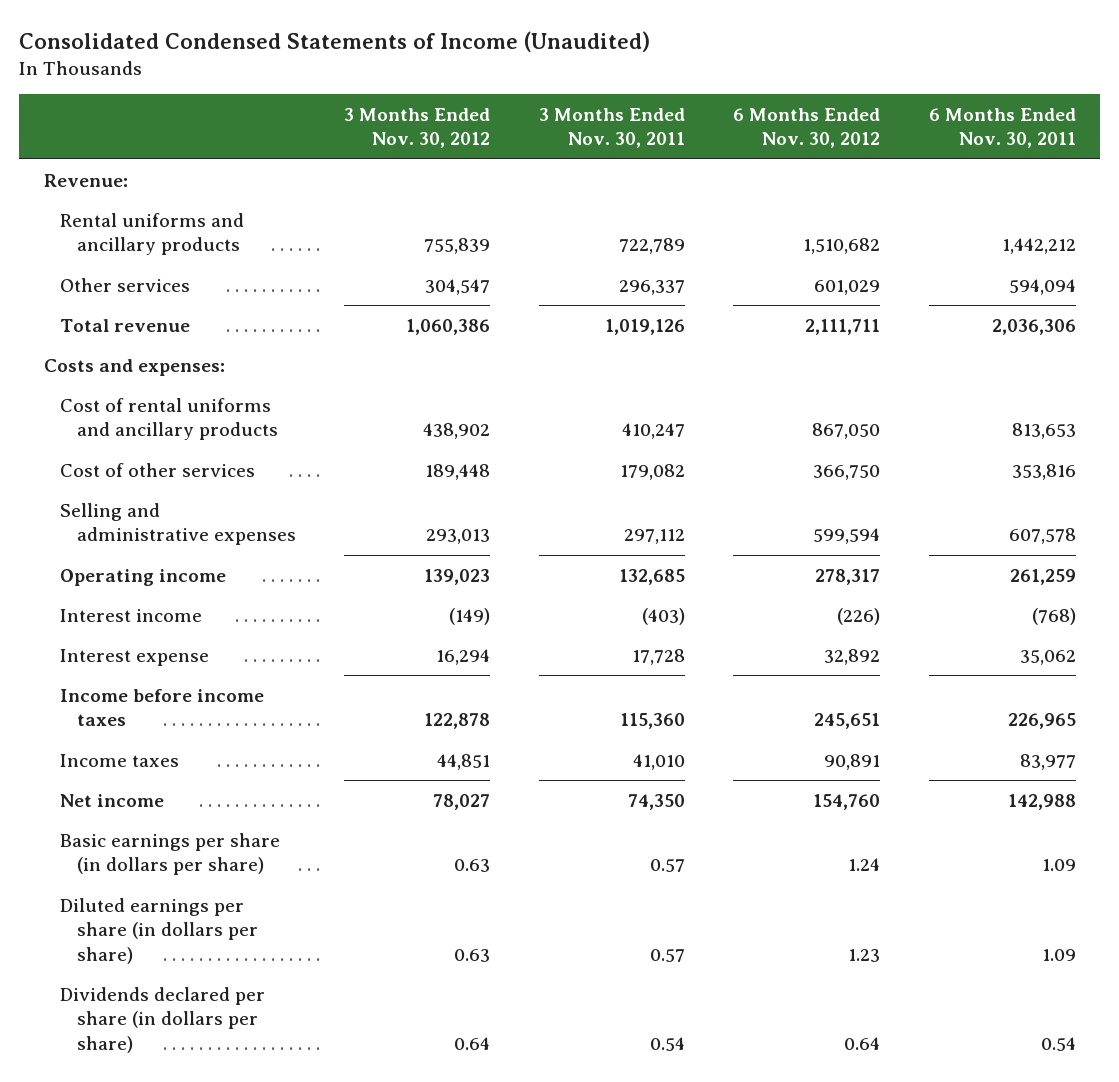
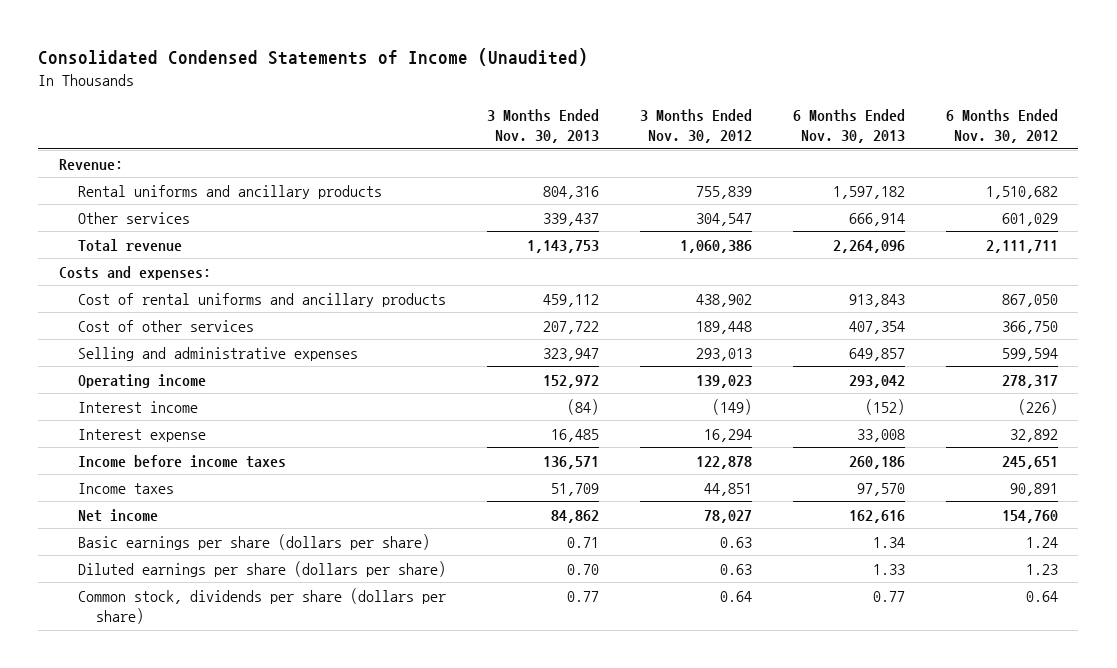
[538,107,685,149] 3 Months Ended Nov. 30, 2011 -> none
[928,107,1076,149] 6 Months Ended Nov. 30, 2011 -> none
none -> [486,108,599,144] 3 Months Ended Nov. 30, 2013
none -> [792,108,905,144] 6 Months Ended Nov. 30, 2013
[60,832,281,876] Basic earnings per share (in dollars per share) -> [77,533,430,550] Basic earnings per share (dollars per share)
[60,897,258,964] Diluted earnings per share (in dollars per share) -> [77,560,446,577] Diluted earnings per share (dollars per share)
[60,986,266,1053] Dividends declared per share (in dollars per share) -> [77,587,446,625] Common stock, dividends per share (dollars per share)

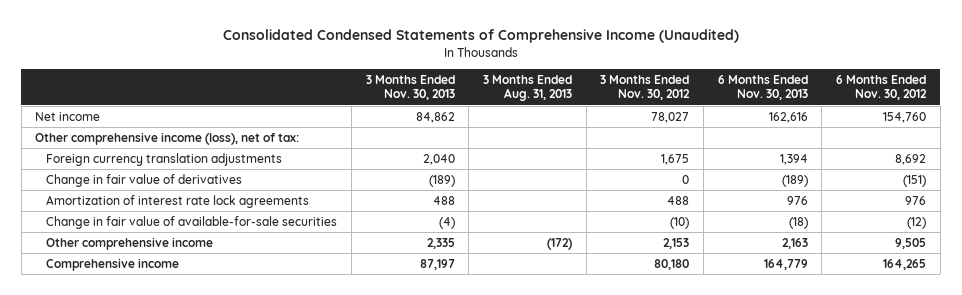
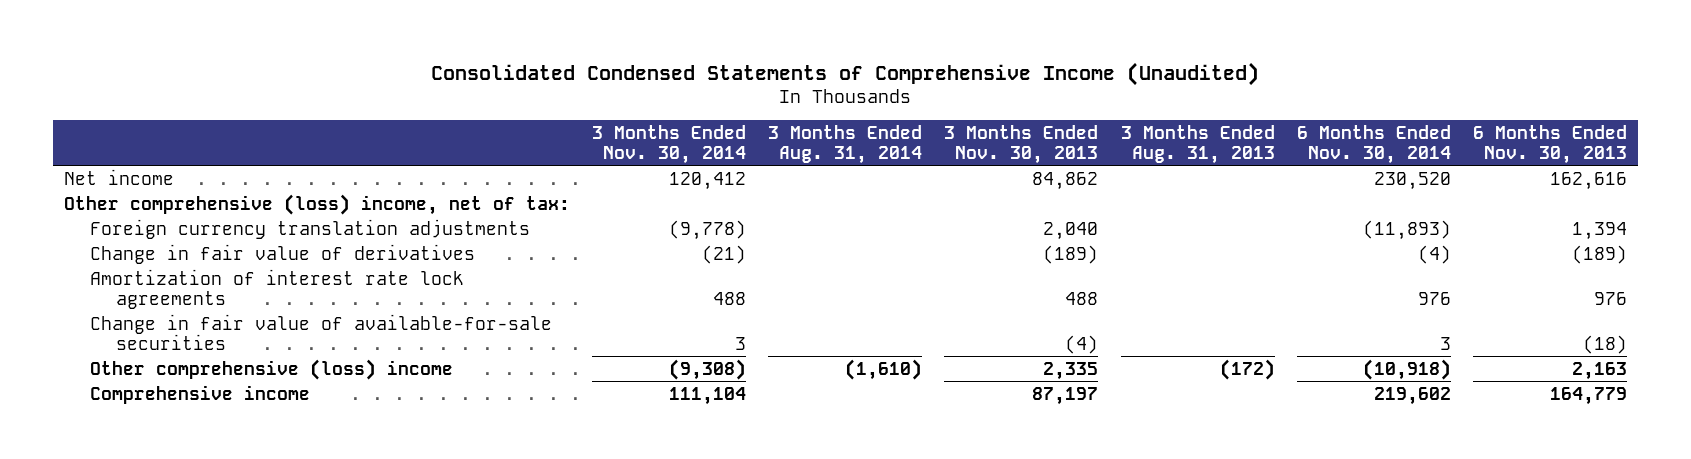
[600,74,691,101] 3 Months Ended Nov. 30, 2012 -> none
[836,74,928,101] 6 Months Ended Nov. 30, 2012 -> none
none -> [592,124,747,164] 3 Months Ended Nov. 30, 2014
none -> [768,124,923,164] 3 Months Ended Aug. 31, 2014
none -> [1296,124,1451,164] 6 Months Ended Nov. 30, 2014
[35,132,300,146] Other comprehensive income (loss), net of tax: -> [63,193,570,215] Other comprehensive (loss) income, net of tax:
[46,237,214,251] Other comprehensive income -> [90,358,454,380] Other comprehensive (loss) income

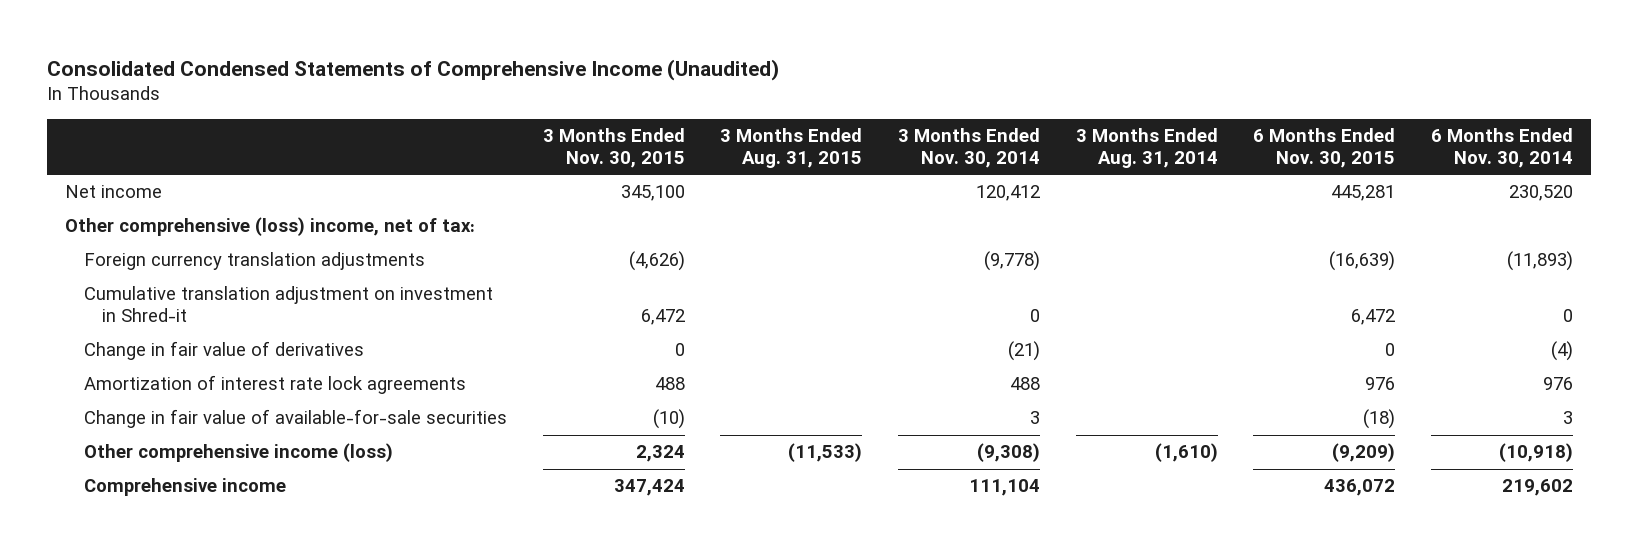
[944,124,1099,164] 3 Months Ended Nov. 30, 2013 -> none
[1120,124,1275,164] 3 Months Ended Aug. 31, 2013 -> none
[1472,124,1627,164] 6 Months Ended Nov. 30, 2013 -> none
none -> [542,128,685,168] 3 Months Ended Nov. 30, 2015
none -> [720,128,863,168] 3 Months Ended Aug. 31, 2015
none -> [1253,128,1396,168] 6 Months Ended Nov. 30, 2015
none -> [83,286,493,323] Cumulative translation adjustment on investment in Shred-it
[90,358,454,380] Other comprehensive (loss) income -> [83,443,393,463] Other comprehensive income (loss)

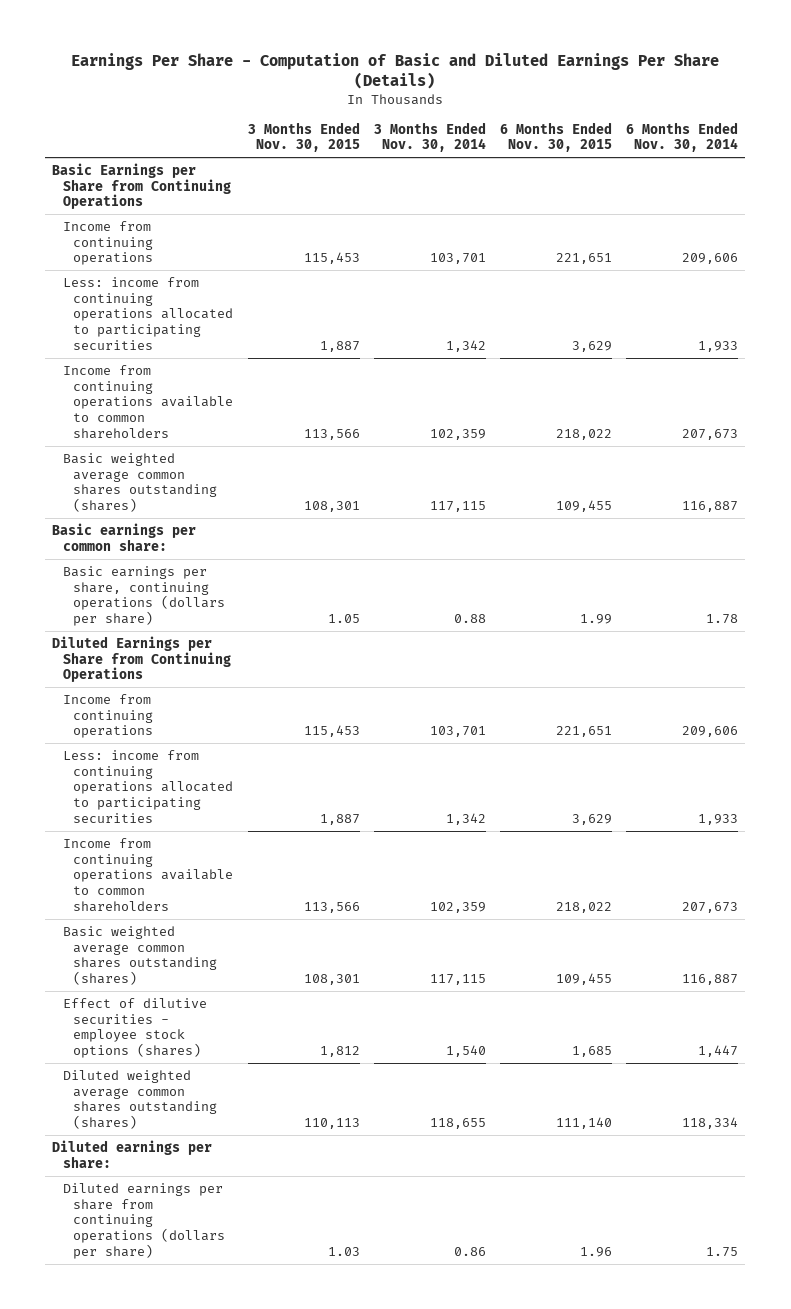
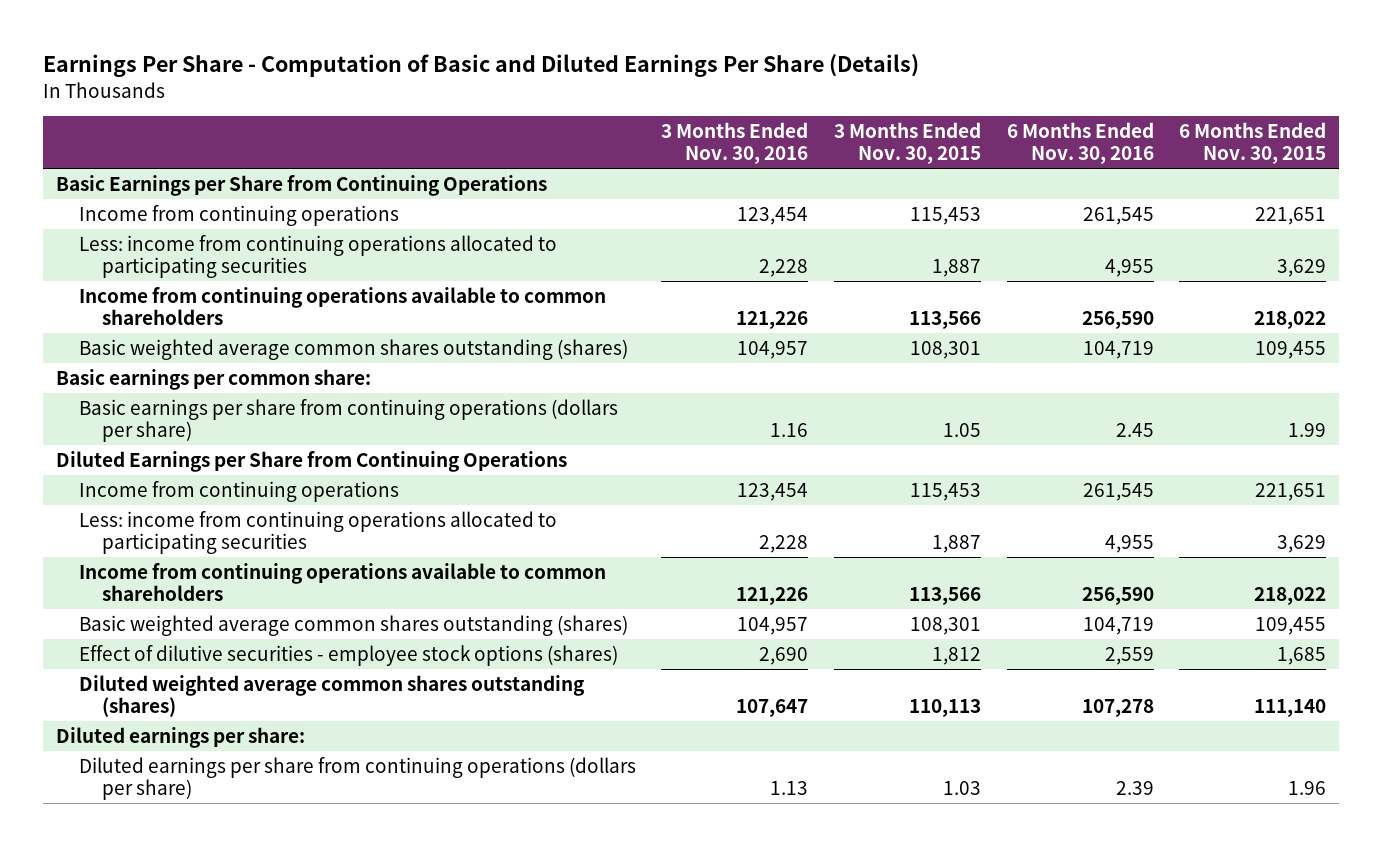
[373,121,486,153] 3 Months Ended Nov. 30, 2014 -> none
[626,121,739,153] 6 Months Ended Nov. 30, 2014 -> none
none -> [661,122,809,165] 3 Months Ended Nov. 30, 2016
none -> [1006,122,1154,165] 6 Months Ended Nov. 30, 2016
[62,566,226,627] Basic earnings per share, continuing operations (dollars per share) -> [78,398,618,442] Basic earnings per share from continuing operations (dollars per share)

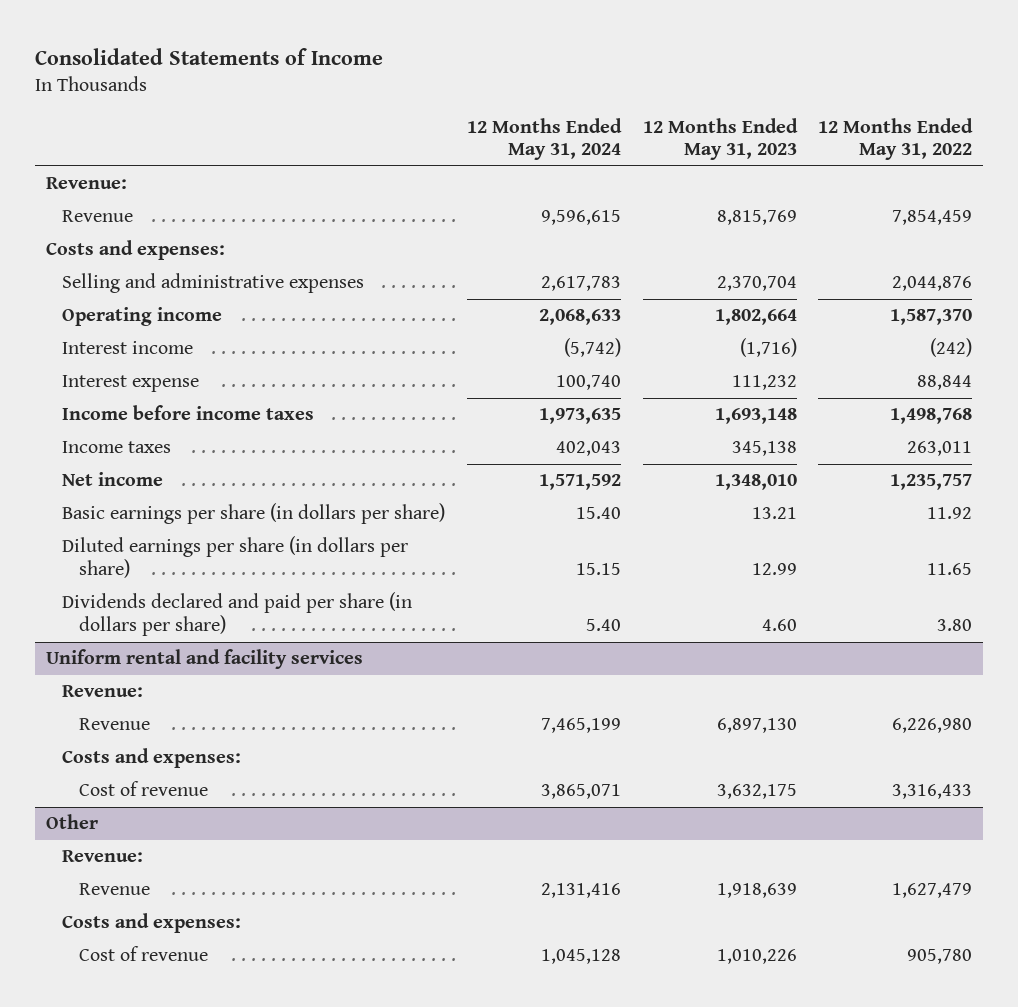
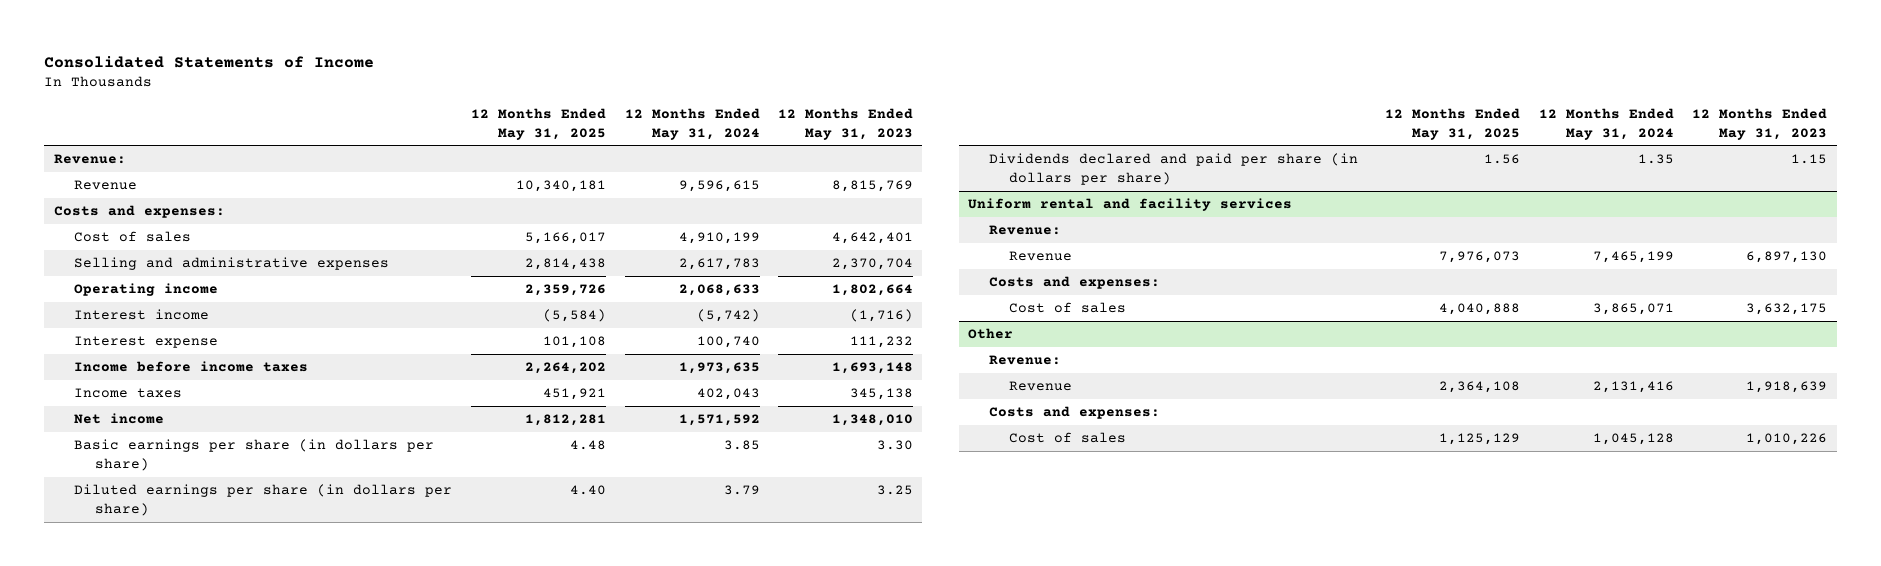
[818,117,974,161] 12 Months Ended May 31, 2022 -> none
none -> [470,107,606,140] 12 Months Ended May 31, 2025
none -> [74,231,192,243] Cost of sales
[575,507,621,520] 15.40 -> [723,440,760,451] 3.85
[751,507,797,520] 13.21 -> [877,440,914,451] 3.30
[575,563,621,576] 15.15 -> [723,485,760,496] 3.79
[751,563,797,576] 12.99 -> [877,485,914,496] 3.25
[585,619,621,632] 5.40 -> [1637,154,1674,165] 1.35
[761,619,797,632] 4.60 -> [1791,154,1828,165] 1.15
[78,781,208,797] Cost of revenue -> [1009,302,1127,314] Cost of sales
[78,946,208,962] Cost of revenue -> [1009,432,1127,444] Cost of sales

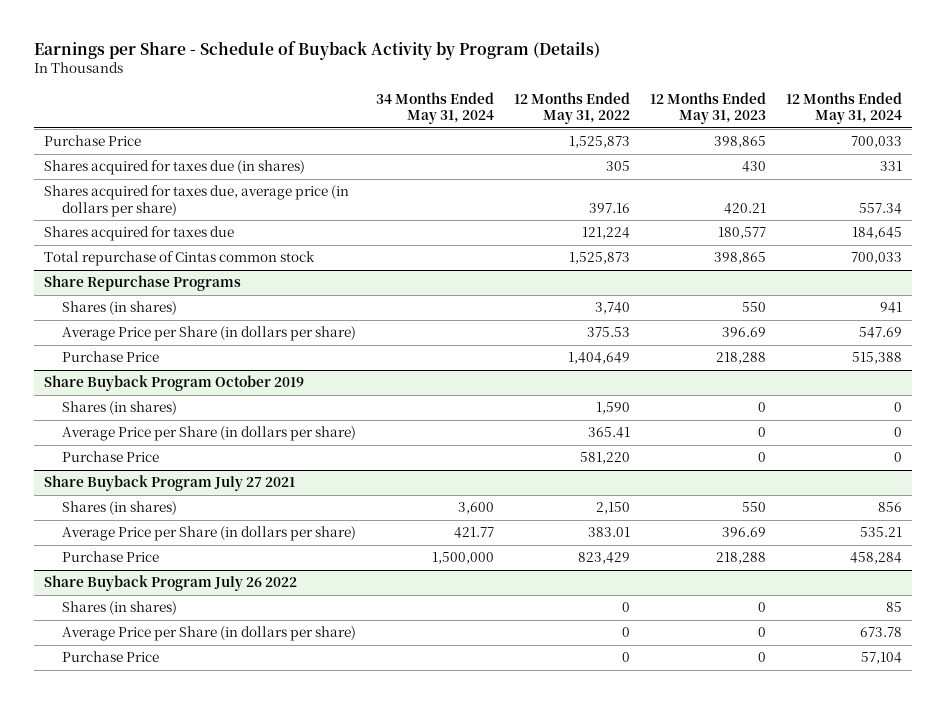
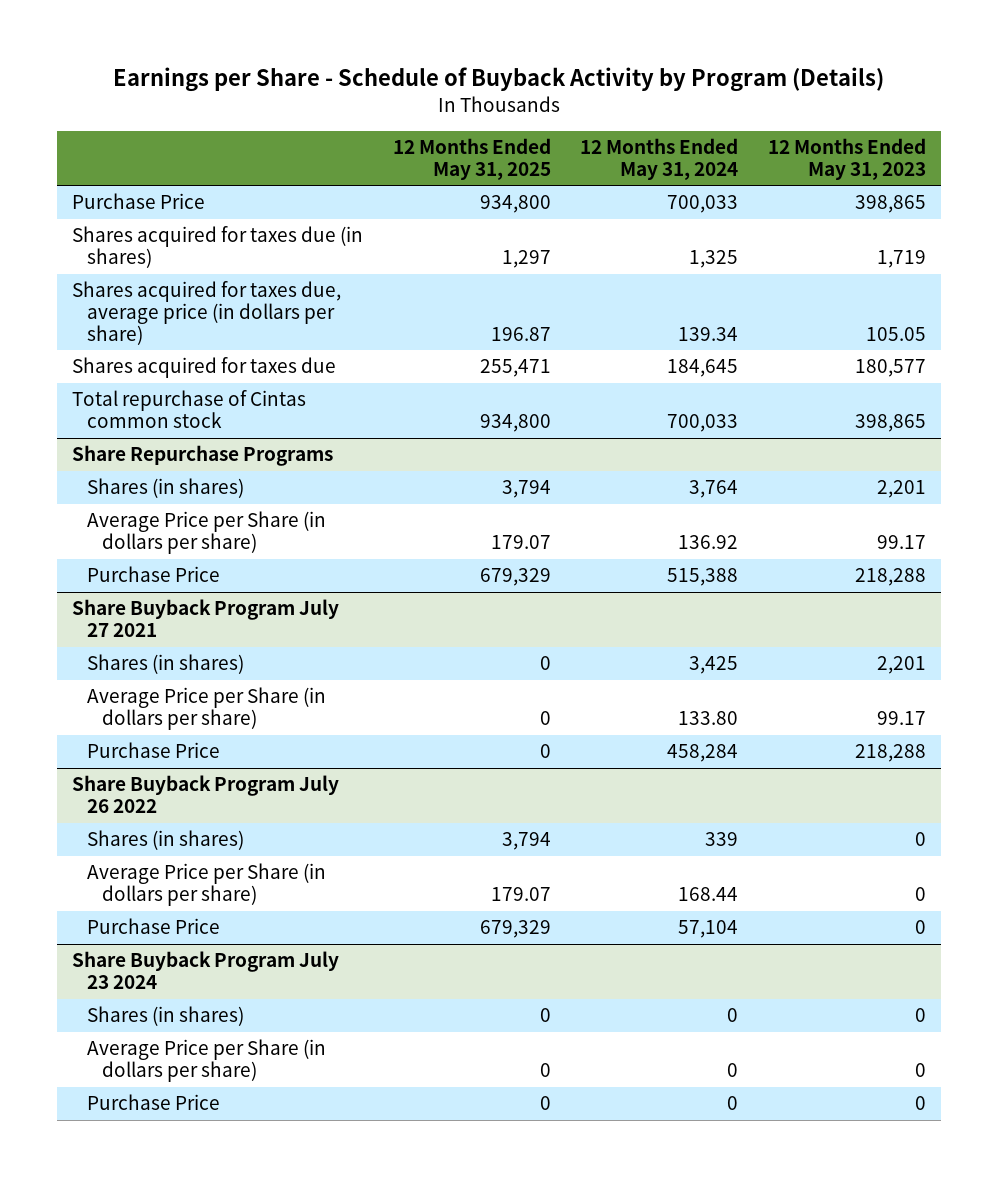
[375,91,494,125] 34 Months Ended May 31, 2024 -> none
[513,91,630,125] 12 Months Ended May 31, 2022 -> none
none -> [392,138,551,181] 12 Months Ended May 31, 2025
[741,161,766,173] 430 -> [877,250,927,269] 1,719
[879,161,902,172] 331 -> [689,250,739,269] 1,325
[723,202,766,214] 420.21 -> [866,327,927,342] 105.05
[858,202,902,214] 557.34 -> [678,327,739,342] 139.34
[741,302,766,313] 550 -> [877,480,927,499] 2,201
[879,302,902,314] 941 -> [689,480,739,499] 3,764
[721,327,766,338] 396.69 -> [877,535,927,550] 99.17
[858,327,902,339] 547.69 -> [678,535,739,550] 136.92
[44,375,305,392] Share Buyback Program October 2019 -> none
[62,401,178,416] Shares (in shares) -> none
[62,426,357,442] Average Price per Share (in dollars per share) -> none
[62,451,160,463] Purchase Price -> none
[741,502,766,513] 550 -> [877,656,927,675] 2,201
[877,502,902,513] 856 -> [689,656,739,675] 3,425
[721,527,766,538] 396.69 -> [877,711,927,726] 99.17
[859,527,902,538] 535.21 -> [678,711,739,726] 133.80
[885,602,902,613] 85 -> [705,832,739,847] 339
[859,627,902,638] 673.78 -> [678,887,739,902] 168.44
none -> [71,951,339,990] Share Buyback Program July 23 2024
none -> [86,1006,244,1027] Shares (in shares)
none -> [86,1039,326,1083] Average Price per Share (in dollars per share)
none -> [86,1094,220,1111] Purchase Price

